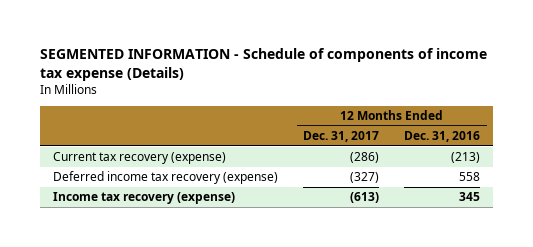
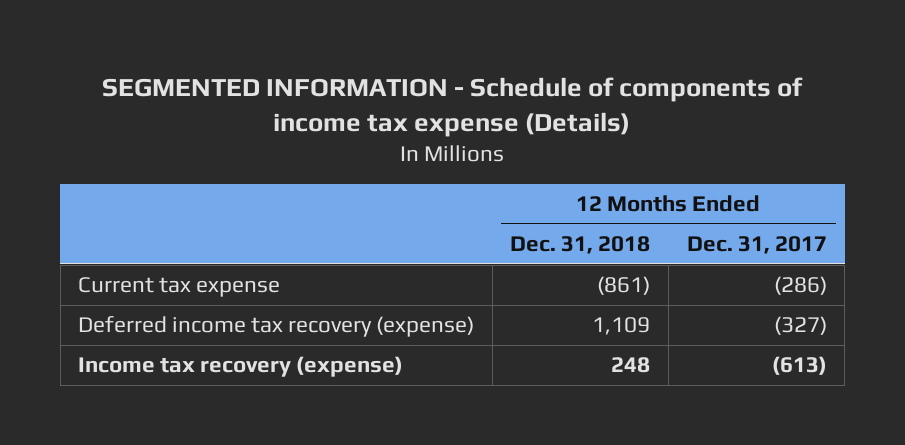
[404,130,481,142] Dec. 31, 2016 -> none
none -> [510,236,651,255] Dec. 31, 2018
[52,152,226,165] Current tax recovery (expense) -> [78,277,281,298] Current tax expense

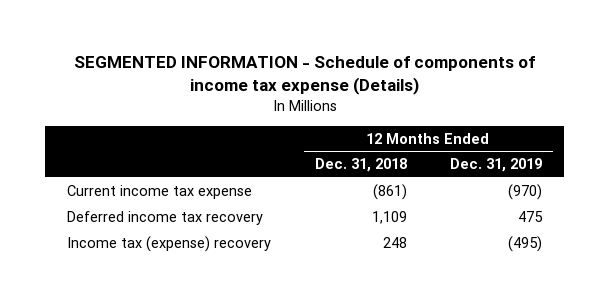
[686,236,827,255] Dec. 31, 2017 -> none
none -> [450,158,543,173] Dec. 31, 2019
[78,277,281,298] Current tax expense -> [67,185,253,200] Current income tax expense
[78,316,475,338] Deferred income tax recovery (expense) -> [67,211,264,226] Deferred income tax recovery
[78,356,404,378] Income tax recovery (expense) -> [67,236,272,253] Income tax (expense) recovery

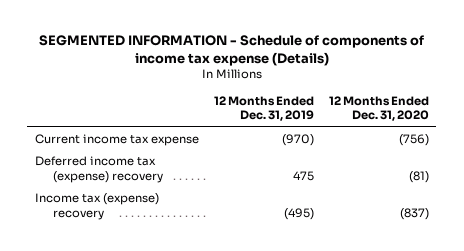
[314,158,407,173] Dec. 31, 2018 -> none
none -> [328,95,429,122] 12 Months Ended Dec. 31, 2020
[67,211,264,226] Deferred income tax recovery -> [34,156,163,184] Deferred income tax (expense) recovery

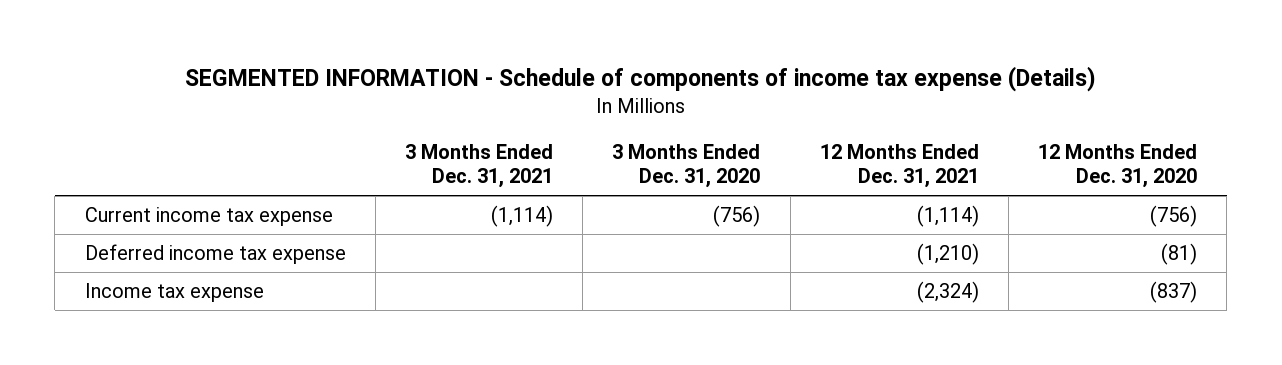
[213,95,314,122] 12 Months Ended Dec. 31, 2019 -> none
none -> [405,144,554,189] 3 Months Ended Dec. 31, 2021
none -> [612,144,761,189] 3 Months Ended Dec. 31, 2020
none -> [819,144,979,189] 12 Months Ended Dec. 31, 2021
[34,156,163,184] Deferred income tax (expense) recovery -> [84,244,346,265] Deferred income tax expense
[34,193,159,221] Income tax (expense) recovery -> [84,283,264,303] Income tax expense

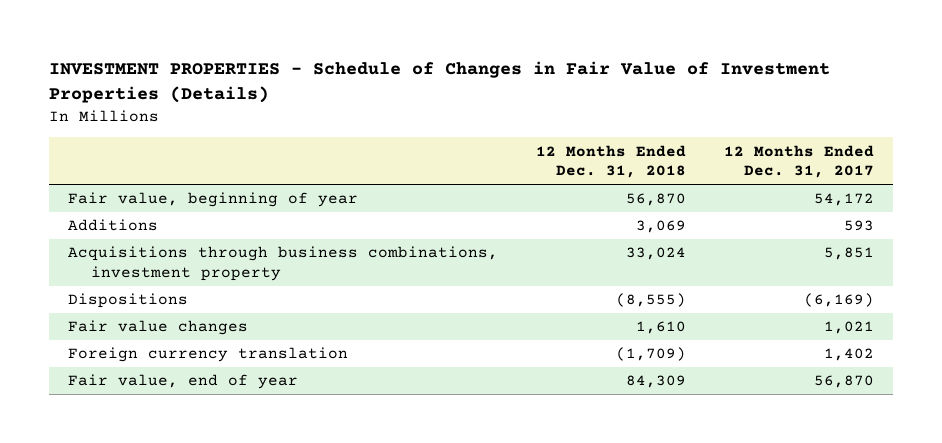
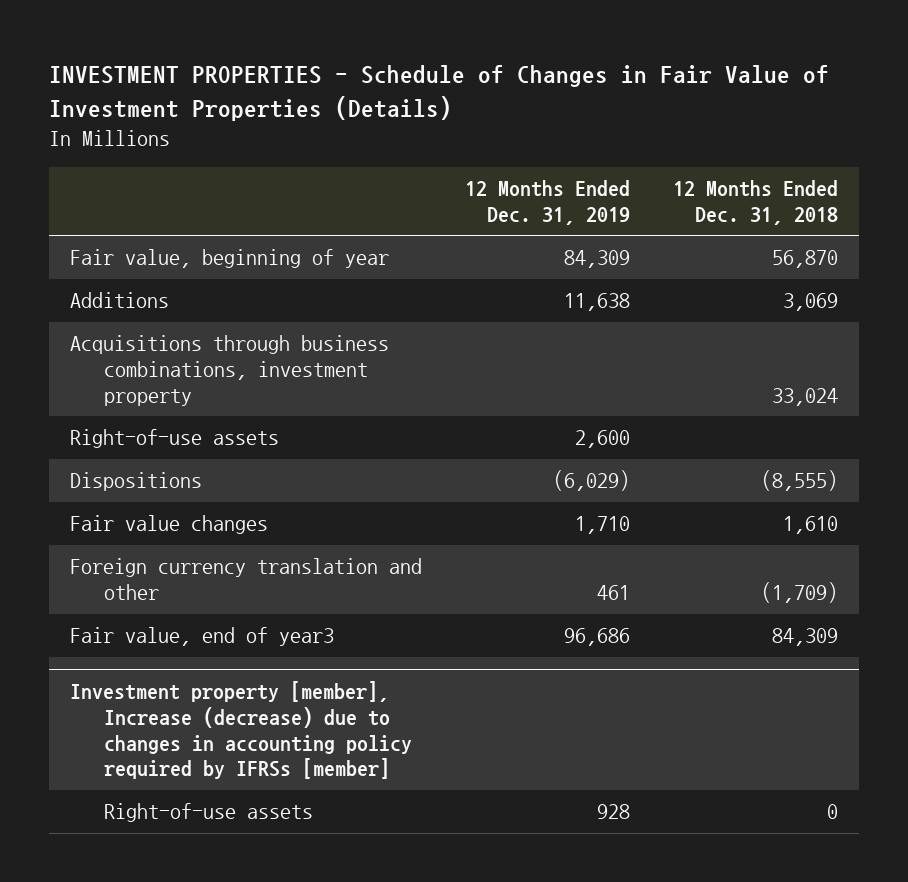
[723,144,874,179] 12 Months Ended Dec. 31, 2017 -> none
none -> [464,179,630,225] 12 Months Ended Dec. 31, 2019
none -> [70,429,280,449] Right-of-use assets
[67,347,348,363] Foreign currency translation -> [70,558,423,601] Foreign currency translation and other
[67,374,298,390] Fair value, end of year -> [70,627,335,647] Fair value, end of year3
none -> [70,681,412,780] Investment property [member], Increase (decrease) due to changes in accounting policy required by IFRSs [member]
none -> [103,803,313,823] Right-of-use assets

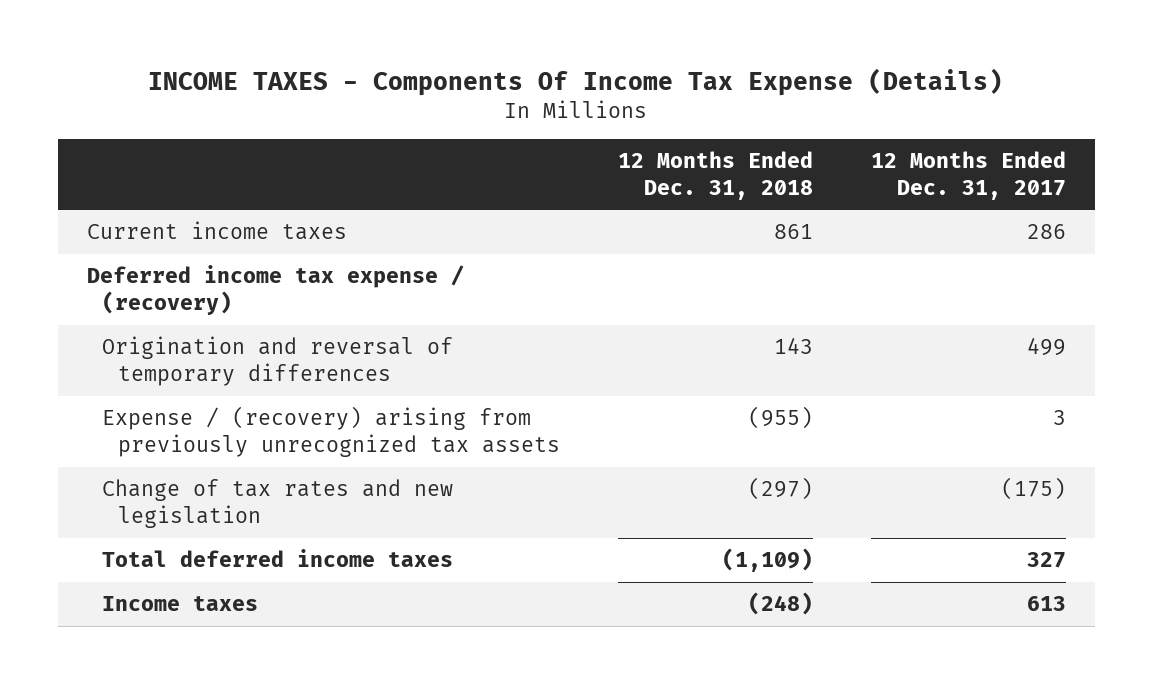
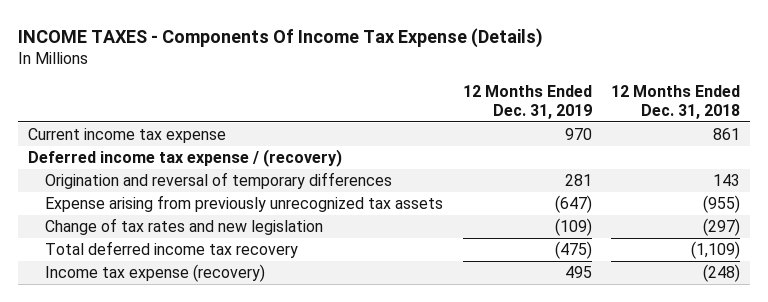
[871,150,1067,200] 12 Months Ended Dec. 31, 2017 -> none
none -> [462,85,592,119] 12 Months Ended Dec. 31, 2019
[86,221,347,241] Current income taxes -> [27,128,226,144] Current income tax expense
[102,406,560,458] Expense / (recovery) arising from previously unrecognized tax assets -> [45,195,444,213] Expense arising from previously unrecognized tax assets
[102,549,454,568] Total deferred income taxes -> [45,241,299,259] Total deferred income tax recovery
[102,596,259,612] Income taxes -> [45,264,266,283] Income tax expense (recovery)

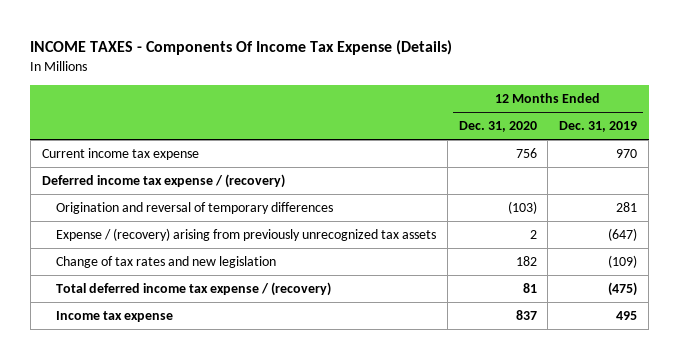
[610,85,740,119] 12 Months Ended Dec. 31, 2018 -> none
none -> [458,121,537,133] Dec. 31, 2020
[45,195,444,213] Expense arising from previously unrecognized tax assets -> [56,228,437,242] Expense / (recovery) arising from previously unrecognized tax assets
[45,241,299,259] Total deferred income tax recovery -> [56,282,332,297] Total deferred income tax expense / (recovery)
[45,264,266,283] Income tax expense (recovery) -> [56,311,174,323] Income tax expense

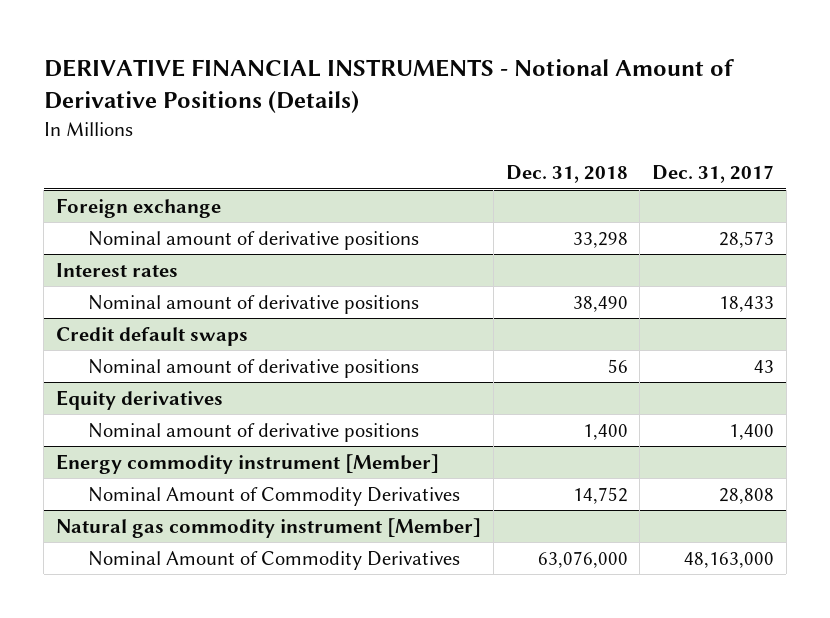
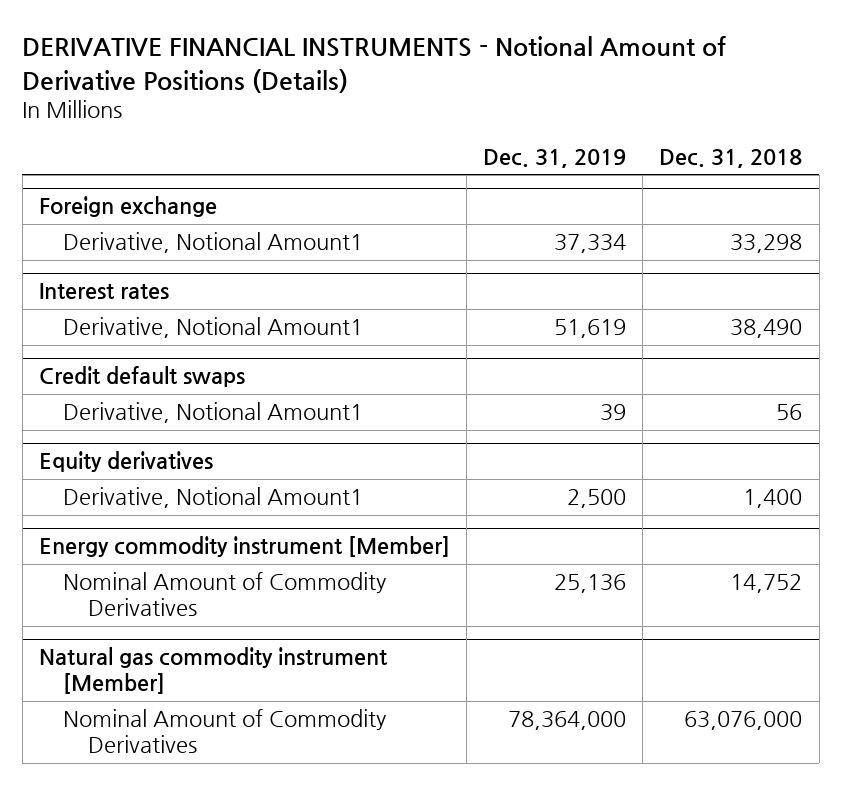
[652,165,775,184] Dec. 31, 2017 -> none
none -> [483,149,627,169] Dec. 31, 2019
[88,230,420,250] Nominal amount of derivative positions -> [63,232,364,254] Derivative, Notional Amount1
[88,294,420,314] Nominal amount of derivative positions -> [63,317,364,339] Derivative, Notional Amount1
[88,358,420,378] Nominal amount of derivative positions -> none
none -> [63,402,364,424] Derivative, Notional Amount1
[88,422,420,442] Nominal amount of derivative positions -> none
none -> [63,487,364,509] Derivative, Notional Amount1

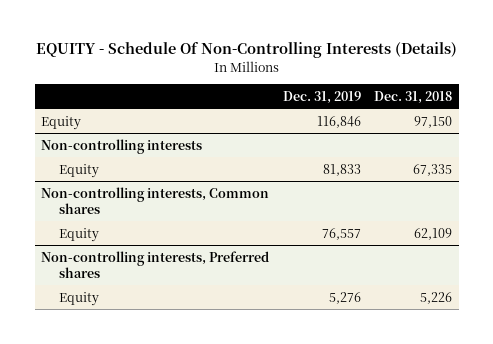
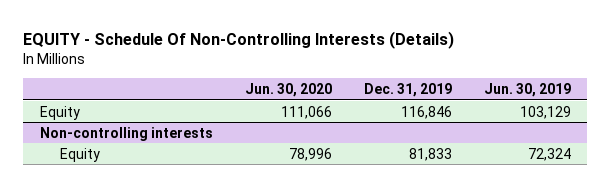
[374,90,453,104] Dec. 31, 2018 -> none
none -> [244,83,332,98] Jun. 30, 2020
none -> [484,83,572,98] Jun. 30, 2019
[41,186,270,215] Non-controlling interests, Common shares -> none
[58,227,99,242] Equity -> none
[41,250,270,279] Non-controlling interests, Preferred shares -> none
[58,291,99,306] Equity -> none

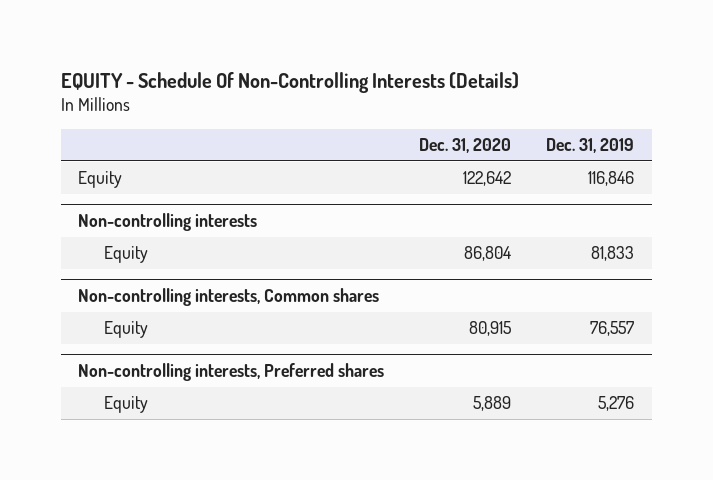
[244,83,332,98] Jun. 30, 2020 -> none
[484,83,572,98] Jun. 30, 2019 -> none
none -> [419,138,512,154] Dec. 31, 2020
none -> [78,287,380,306] Non-controlling interests, Common shares
none -> [103,321,148,339] Equity
none -> [78,362,385,381] Non-controlling interests, Preferred shares
none -> [103,396,148,414] Equity

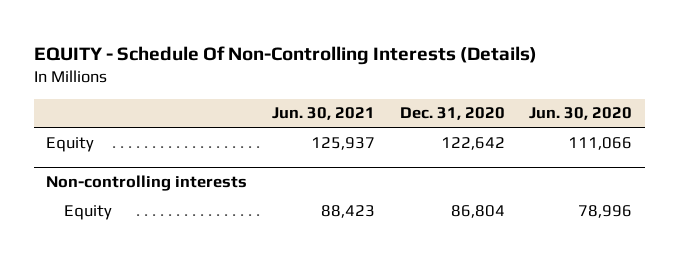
[546,138,635,154] Dec. 31, 2019 -> none
none -> [272,107,376,121] Jun. 30, 2021
none -> [529,107,633,121] Jun. 30, 2020
[78,287,380,306] Non-controlling interests, Common shares -> none
[103,321,148,339] Equity -> none
[78,362,385,381] Non-controlling interests, Preferred shares -> none
[103,396,148,414] Equity -> none

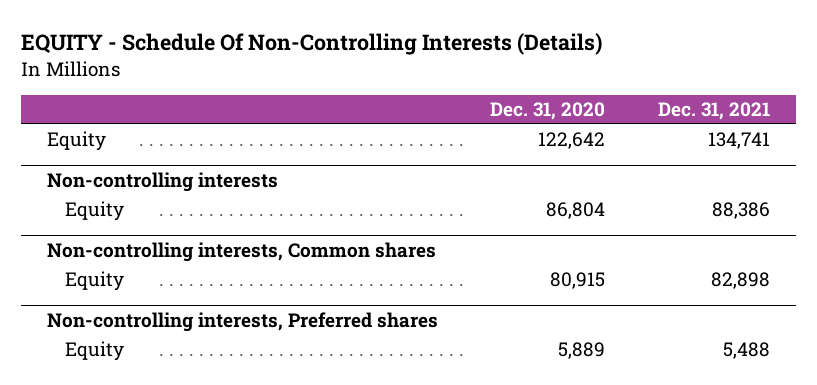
[272,107,376,121] Jun. 30, 2021 -> none
[529,107,633,121] Jun. 30, 2020 -> none
none -> [657,101,770,120] Dec. 31, 2021
none -> [46,242,436,263] Non-controlling interests, Common shares
none -> [65,271,125,292] Equity
none -> [46,312,438,333] Non-controlling interests, Preferred shares
none -> [65,341,125,362] Equity

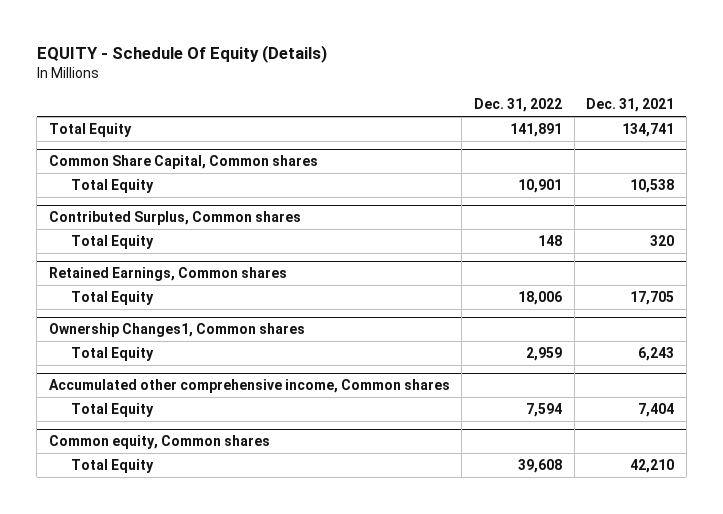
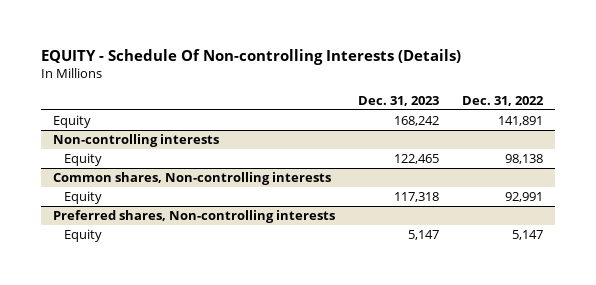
[36,45,327,64] EQUITY - Schedule Of Equity (Details) -> [40,48,461,65] EQUITY - Schedule Of Non-controlling Interests (Details)
[586,98,675,113] Dec. 31, 2021 -> none
none -> [357,95,439,106] Dec. 31, 2023
[48,155,318,170] Common Share Capital, Common shares -> none
[48,211,301,226] Contributed Surplus, Common shares -> none
[48,267,287,282] Retained Earnings, Common shares -> none
[48,323,305,338] Ownership Changes1, Common shares -> none
[71,346,155,361] Total Equity -> none
[48,379,450,394] Accumulated other comprehensive income, Common shares -> none
[71,402,155,417] Total Equity -> none
[48,435,270,450] Common equity, Common shares -> none
[71,458,155,473] Total Equity -> none
[48,122,132,137] Total Equity -> [52,114,91,128] Equity
none -> [52,133,219,147] Non-controlling interests
[71,178,155,193] Total Equity -> [64,152,103,166] Equity
[518,178,563,193] 10,901 -> [505,153,544,164] 98,138
none -> [52,171,331,185] Common shares, Non-controlling interests
[71,234,155,249] Total Equity -> [64,190,103,204] Equity
[538,234,563,246] 148 -> [505,191,544,202] 92,991
none -> [52,209,335,223] Preferred shares, Non-controlling interests
[71,290,155,305] Total Equity -> [64,228,103,242] Equity
[518,290,563,305] 18,006 -> [512,229,544,240] 5,147

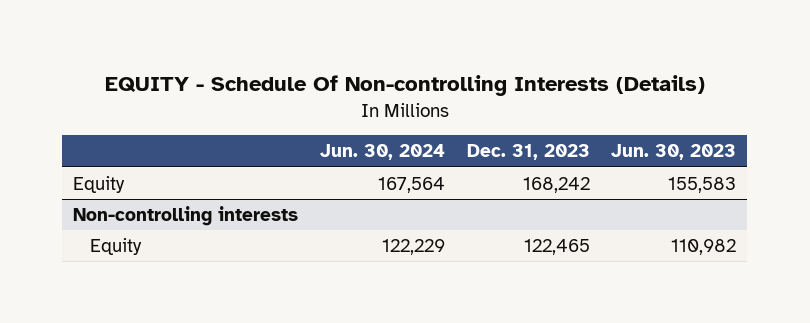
[462,95,545,106] Dec. 31, 2022 -> none
none -> [319,144,445,161] Jun. 30, 2024
none -> [611,144,737,161] Jun. 30, 2023
[52,171,331,185] Common shares, Non-controlling interests -> none
[64,190,103,204] Equity -> none
[52,209,335,223] Preferred shares, Non-controlling interests -> none
[64,228,103,242] Equity -> none

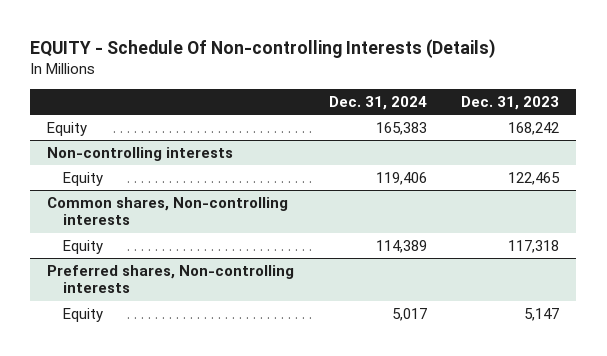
[319,144,445,161] Jun. 30, 2024 -> none
[611,144,737,161] Jun. 30, 2023 -> none
none -> [328,96,427,111] Dec. 31, 2024
none -> [47,196,289,226] Common shares, Non-controlling interests
none -> [63,239,104,254] Equity
none -> [47,264,295,294] Preferred shares, Non-controlling interests
none -> [63,307,104,322] Equity

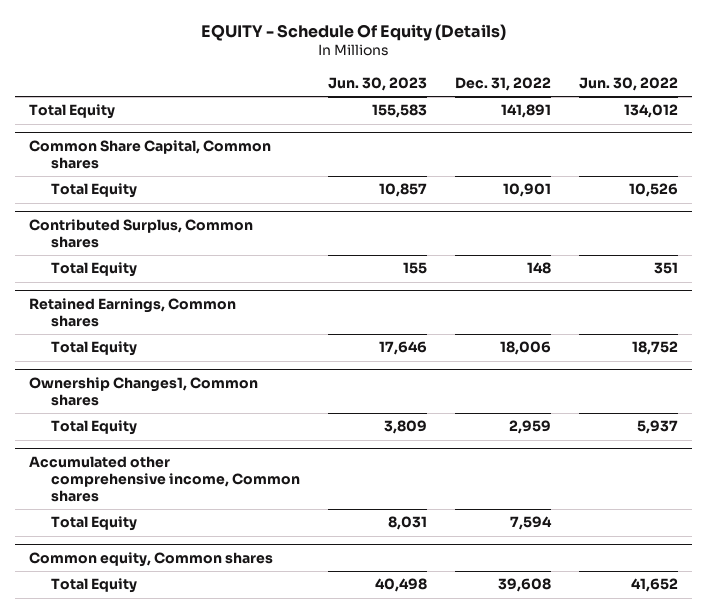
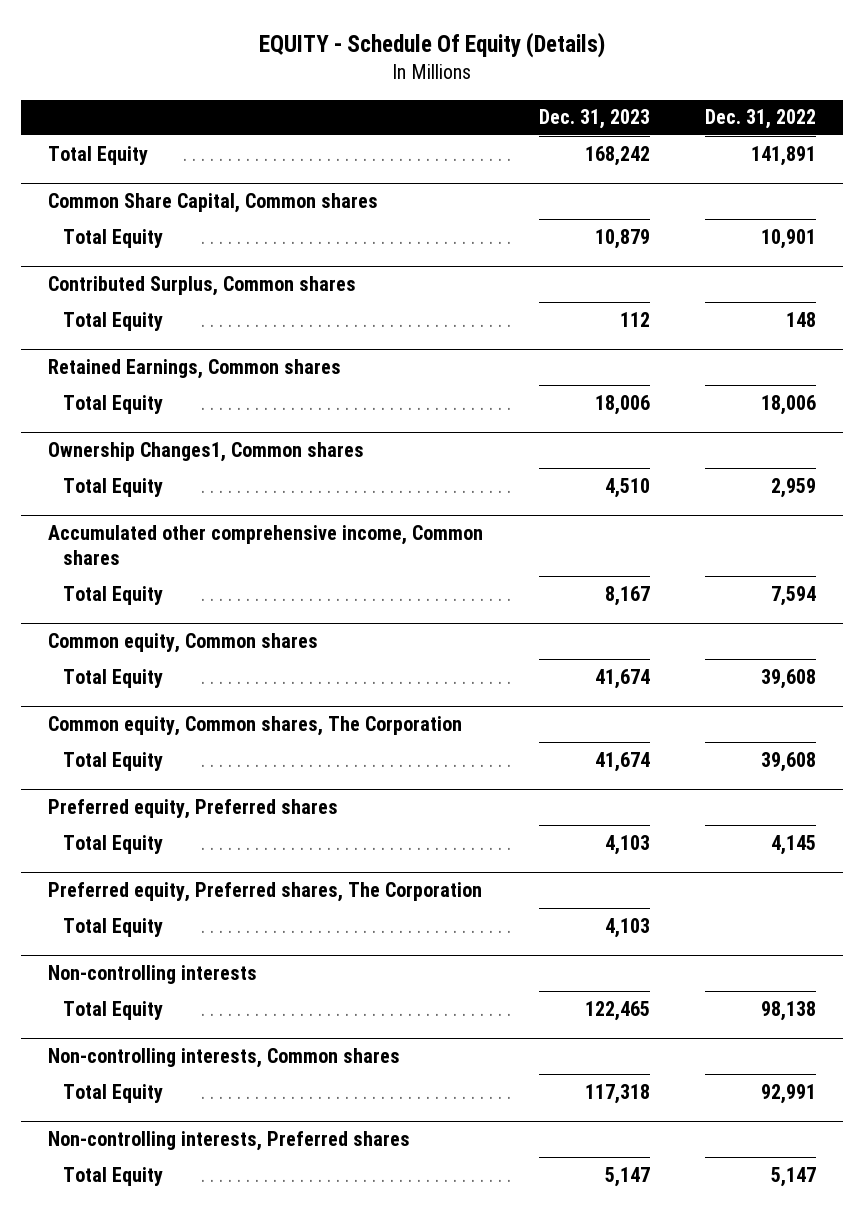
[327,76,427,91] Jun. 30, 2023 -> none
[578,76,678,91] Jun. 30, 2022 -> none
none -> [538,109,650,130] Dec. 31, 2023
none -> [48,716,463,737] Common equity, Common shares, The Corporation
none -> [62,751,163,771] Total Equity
none -> [48,799,339,820] Preferred equity, Preferred shares
none -> [62,834,163,854] Total Equity
none -> [48,882,483,903] Preferred equity, Preferred shares, The Corporation
none -> [62,917,163,937] Total Equity
none -> [48,965,258,985] Non-controlling interests
none -> [62,1000,163,1020] Total Equity
none -> [48,1048,401,1069] Non-controlling interests, Common shares
none -> [62,1083,163,1103] Total Equity
none -> [48,1131,411,1152] Non-controlling interests, Preferred shares
none -> [62,1166,163,1186] Total Equity

